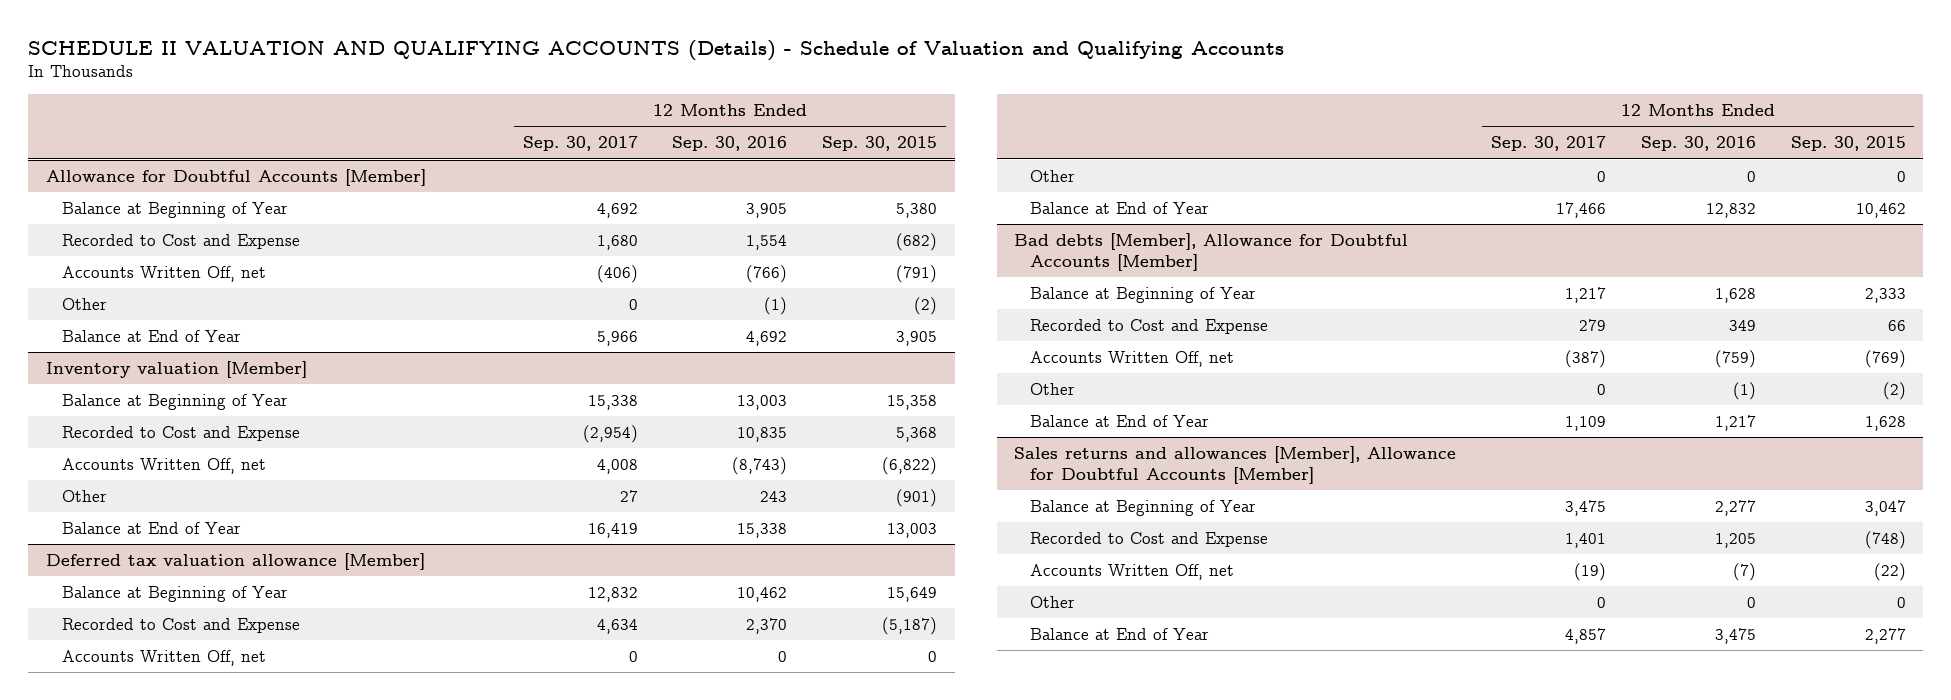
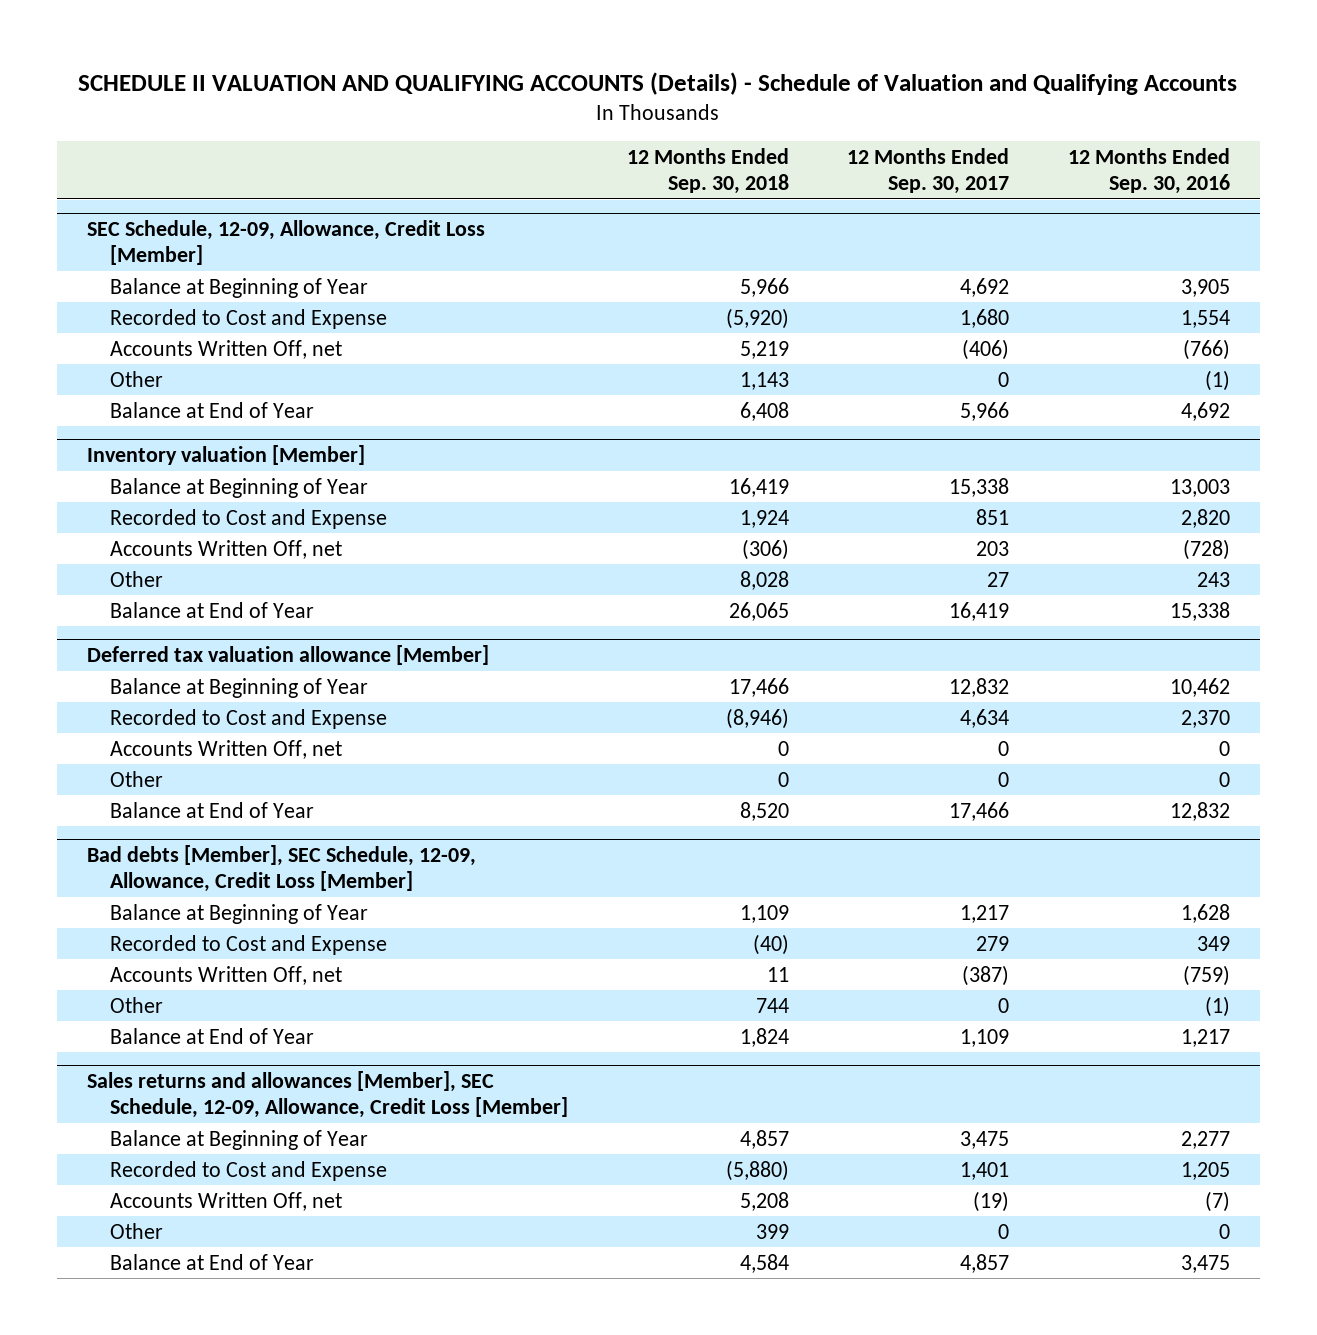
[822,136,938,152] Sep. 30, 2015 -> none
none -> [626,147,789,194] 12 Months Ended Sep. 30, 2018
[45,168,426,186] Allowance for Doubtful Accounts [Member] -> none
none -> [86,219,485,266] SEC Schedule, 12-09, Allowance, Credit Loss [Member]
[582,424,638,443] (2,954) -> [976,508,1010,525] 851
[737,426,788,442] 10,835 -> [1181,508,1231,528] 2,820
[596,458,638,474] 4,008 -> [976,540,1010,556] 203
[732,456,788,475] (8,743) -> [1183,538,1231,560] (728)
[1014,232,1409,271] Bad debts [Member], Allowance for Doubtful Accounts [Member] -> none
none -> [86,844,476,893] Bad debts [Member], SEC Schedule, 12-09, Allowance, Credit Loss [Member]
[1014,445,1457,484] Sales returns and allowances [Member], Allowance for Doubtful Accounts [Member] -> none
none -> [86,1070,568,1119] Sales returns and allowances [Member], SEC Schedule, 12-09, Allowance, Credit Loss [Member]

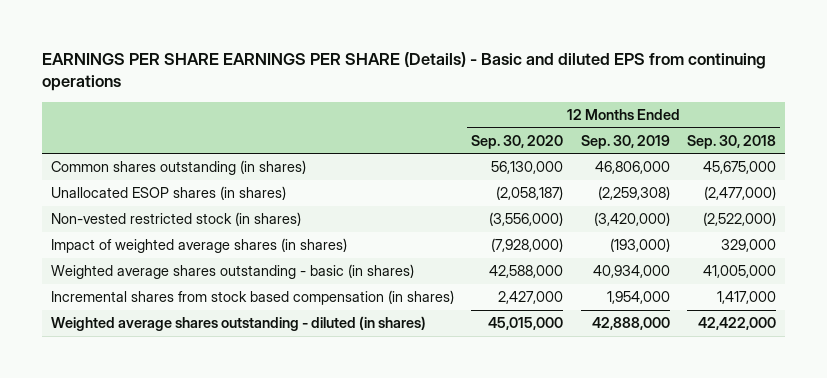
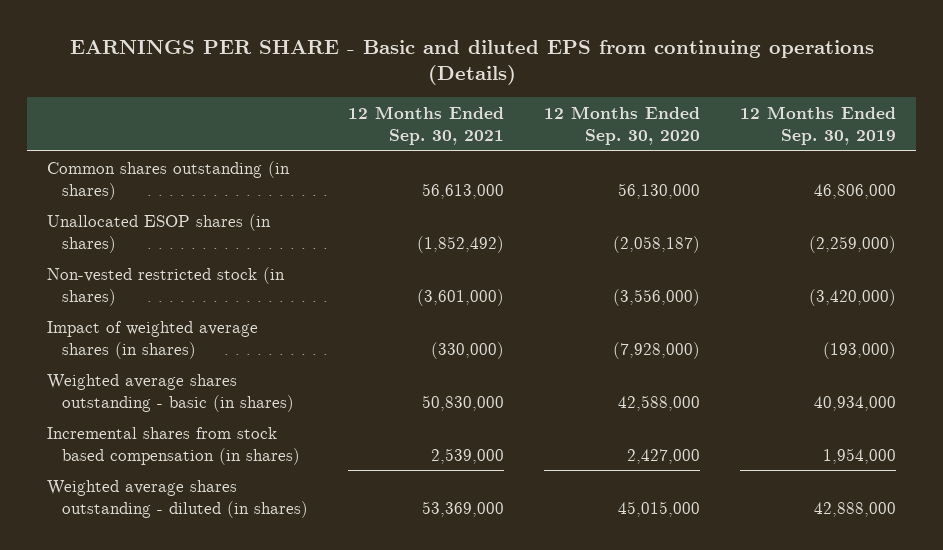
[42,51,767,92] EARNINGS PER SHARE EARNINGS PER SHARE (Details) - Basic and diluted EPS from continuing operations -> [69,39,874,86] EARNINGS PER SHARE - Basic and diluted EPS from continuing operations (Details)
[687,134,777,149] Sep. 30, 2018 -> none
none -> [347,105,504,145] 12 Months Ended Sep. 30, 2021
[597,186,670,201] (2,259,308) -> [809,235,897,253] (2,259,000)

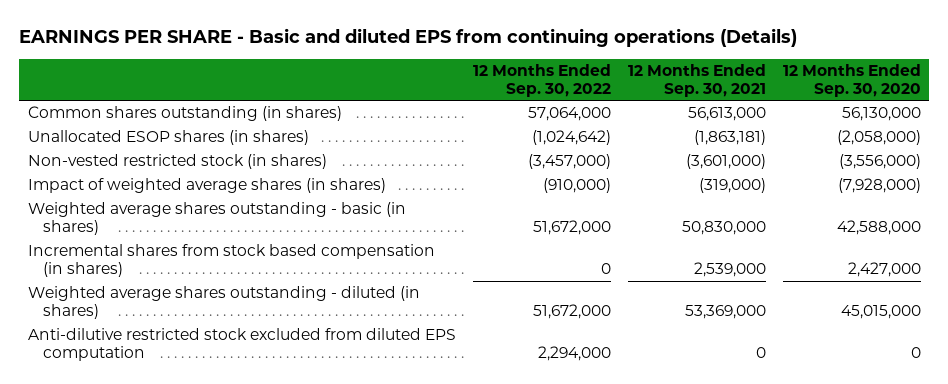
[740,105,897,145] 12 Months Ended Sep. 30, 2019 -> none
none -> [472,63,611,98] 12 Months Ended Sep. 30, 2022
[416,235,504,253] (1,852,492) -> [693,130,766,146] (1,863,181)
[613,235,701,253] (2,058,187) -> [836,130,921,146] (2,058,000)
[430,341,504,359] (330,000) -> [698,178,766,194] (319,000)
none -> [27,328,456,362] Anti-dilutive restricted stock excluded from diluted EPS computation

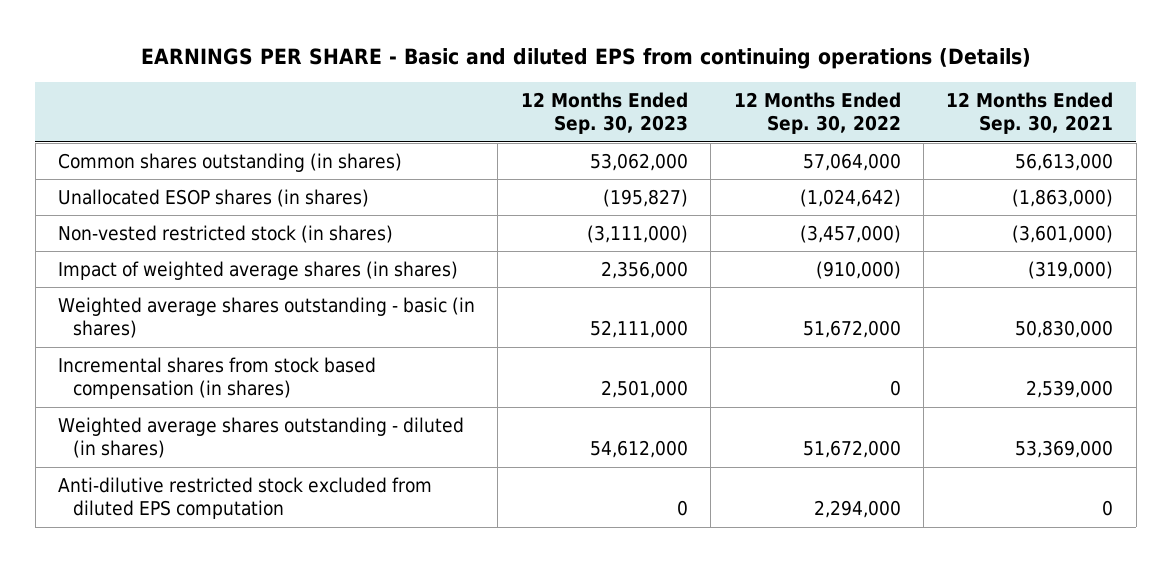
[782,63,921,98] 12 Months Ended Sep. 30, 2020 -> none
none -> [520,91,688,135] 12 Months Ended Sep. 30, 2023
[693,130,766,146] (1,863,181) -> [1012,188,1114,207] (1,863,000)

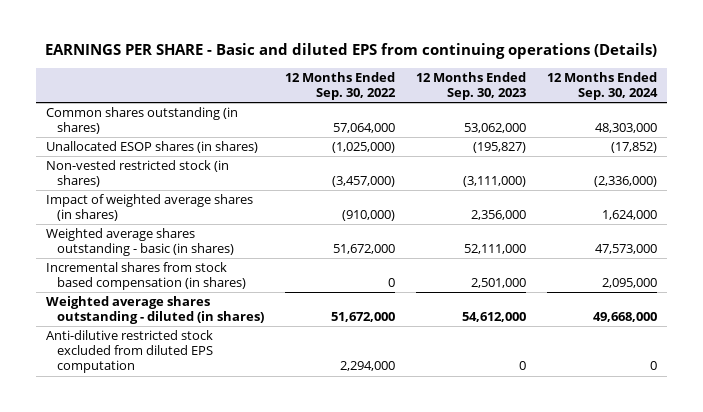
[946,91,1114,135] 12 Months Ended Sep. 30, 2021 -> none
none -> [546,71,658,100] 12 Months Ended Sep. 30, 2024
[799,188,901,207] (1,024,642) -> [331,141,395,153] (1,025,000)

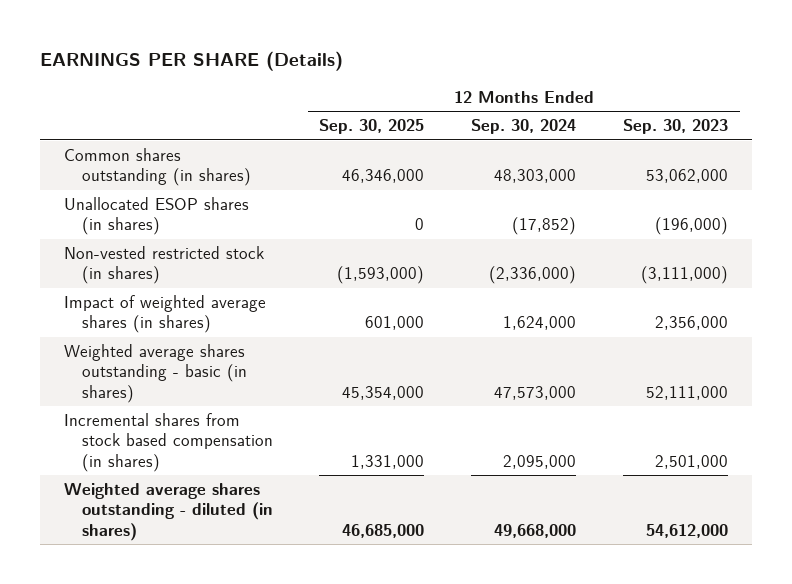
[45,43,658,60] EARNINGS PER SHARE - Basic and diluted EPS from continuing operations (Details) -> [40,50,344,71] EARNINGS PER SHARE (Details)
[284,71,396,100] 12 Months Ended Sep. 30, 2022 -> none
none -> [319,119,425,135] Sep. 30, 2025
[472,141,526,153] (195,827) -> [655,217,729,236] (196,000)
[46,329,214,374] Anti-dilutive restricted stock excluded from diluted EPS computation -> none

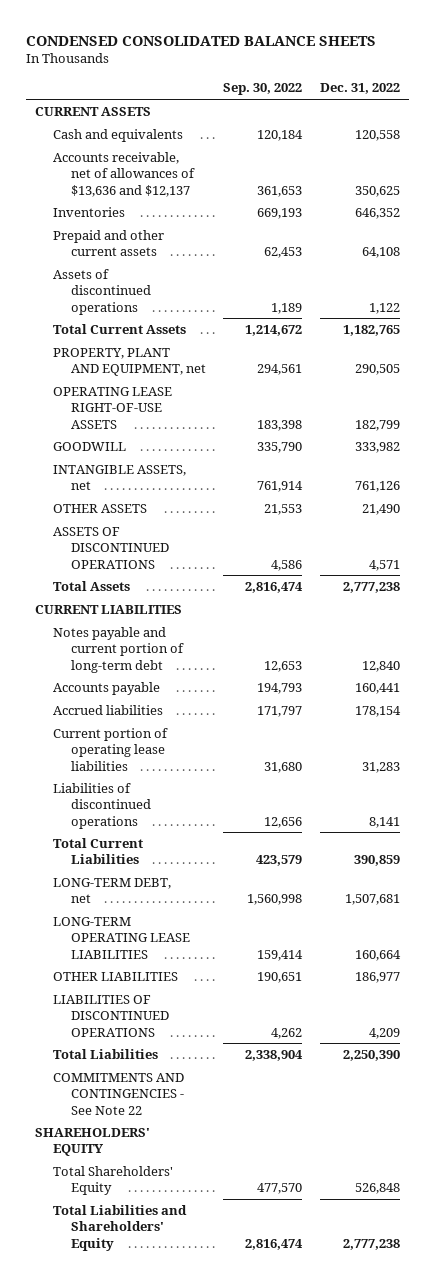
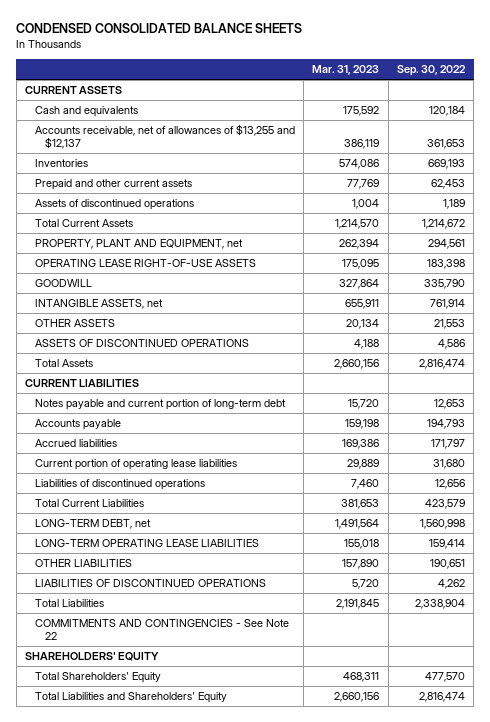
[319,83,400,95] Dec. 31, 2022 -> none
none -> [312,65,380,76] Mar. 31, 2023
[52,152,195,197] Accounts receivable, net of allowances of $13,636 and $12,137 -> [34,123,295,149] Accounts receivable, net of allowances of $13,255 and $12,137

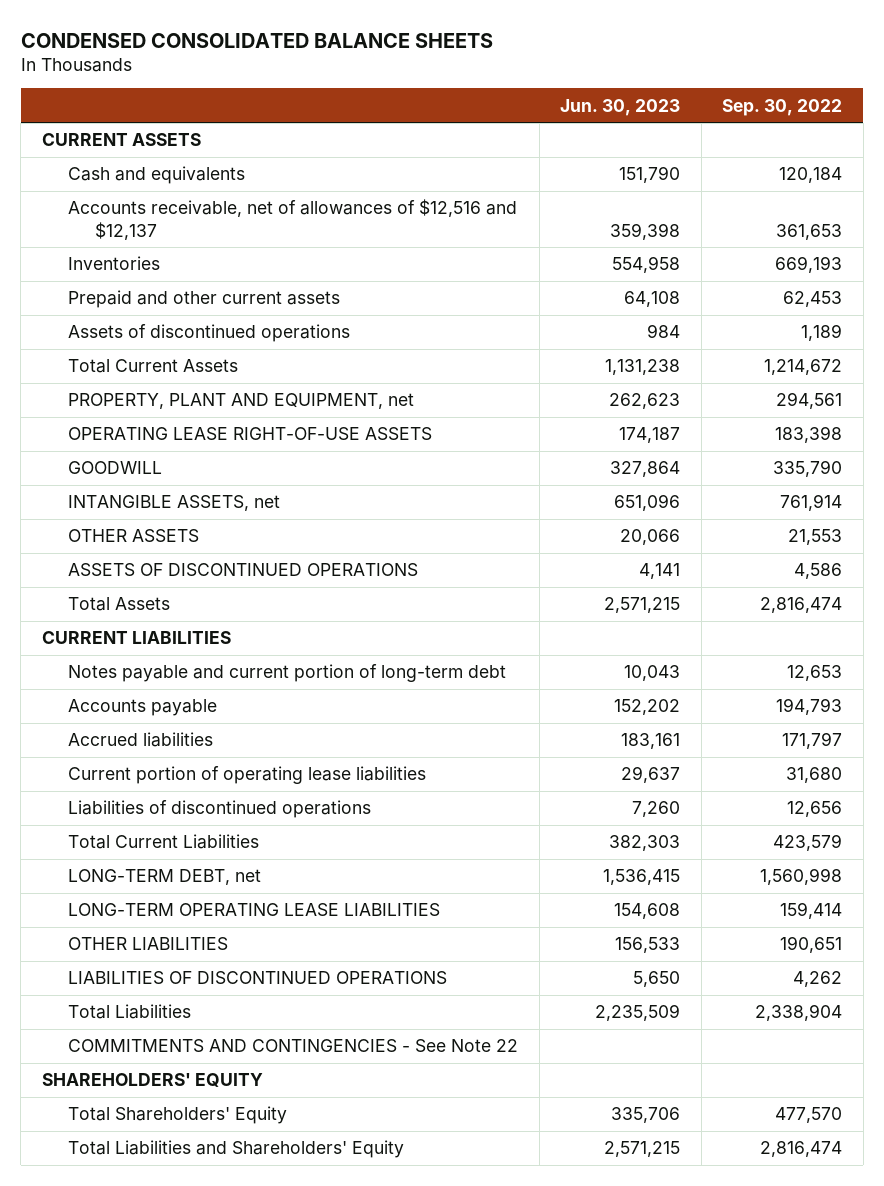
[312,65,380,76] Mar. 31, 2023 -> none
none -> [560,98,681,116] Jun. 30, 2023
[34,123,295,149] Accounts receivable, net of allowances of $13,255 and $12,137 -> [68,199,518,240] Accounts receivable, net of allowances of $12,516 and $12,137

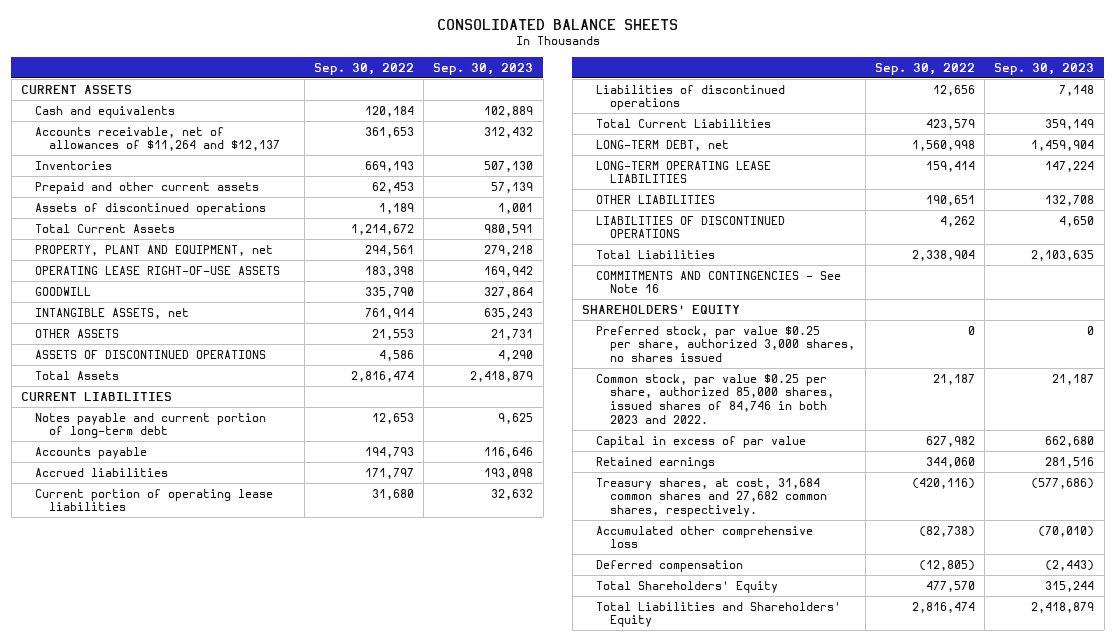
[20,32,493,48] CONDENSED CONSOLIDATED BALANCE SHEETS -> [436,18,678,30] CONSOLIDATED BALANCE SHEETS
[560,98,681,116] Jun. 30, 2023 -> none
none -> [433,62,534,75] Sep. 30, 2023
[68,199,518,240] Accounts receivable, net of allowances of $12,516 and $12,137 -> [35,126,281,152] Accounts receivable, net of allowances of $11,264 and $12,137
[68,1039,519,1053] COMMITMENTS AND CONTINGENCIES - See Note 22 -> [596,270,842,294] COMMITMENTS AND CONTINGENCIES - See Note 16
none -> [596,325,856,363] Preferred stock, par value $0.25 per share, authorized 3,000 shares, no shares issued
none -> [596,373,835,424] Common stock, par value $0.25 per share, authorized 85,000 shares, issued shares of 84,746 in both 2023 and 2022.
none -> [596,435,807,448] Capital in excess of par value
none -> [596,456,716,469] Retained earnings
none -> [596,477,828,518] Treasury shares, at cost, 31,684 common shares and 27,682 common shares, respectively.
none -> [596,525,814,549] Accumulated other comprehensive loss
none -> [596,559,744,572] Deferred compensation

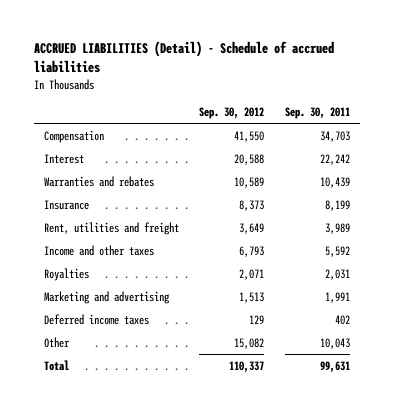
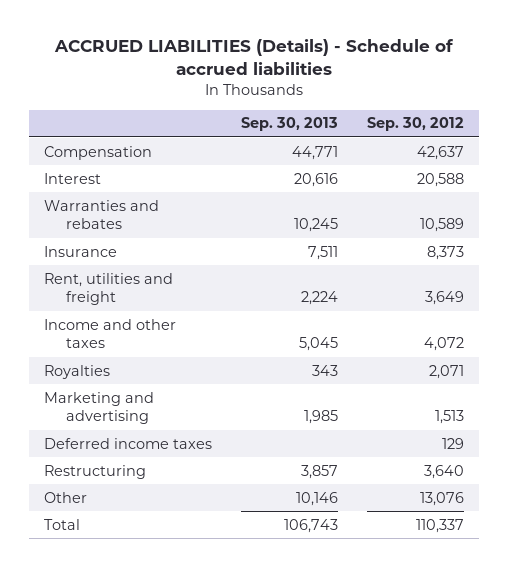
[34,40,335,73] ACCRUED LIABILITIES (Detail) - Schedule of accrued liabilities -> [53,39,454,75] ACCRUED LIABILITIES (Details) - Schedule of accrued liabilities
[284,107,350,120] Sep. 30, 2011 -> none
none -> [240,117,338,132] Sep. 30, 2013
[234,130,265,142] 41,550 -> [417,145,465,160] 42,637
[239,245,265,257] 6,793 -> [424,337,465,352] 4,072
none -> [43,464,146,479] Restructuring
[234,337,265,349] 15,082 -> [420,491,465,506] 13,076

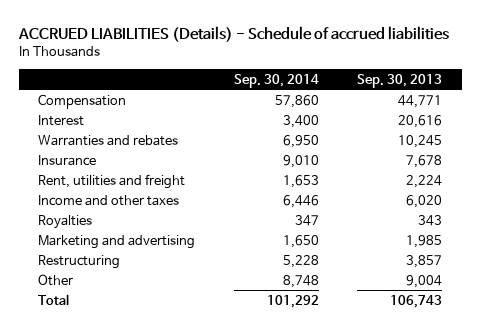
[367,117,465,132] Sep. 30, 2012 -> none
none -> [233,73,319,88] Sep. 30, 2014
[307,245,338,260] 7,511 -> [406,154,443,168] 7,678
[298,337,338,352] 5,045 -> [406,194,443,208] 6,020
[43,437,212,449] Deferred income taxes -> none
[295,491,338,506] 10,146 -> [406,274,443,288] 9,004

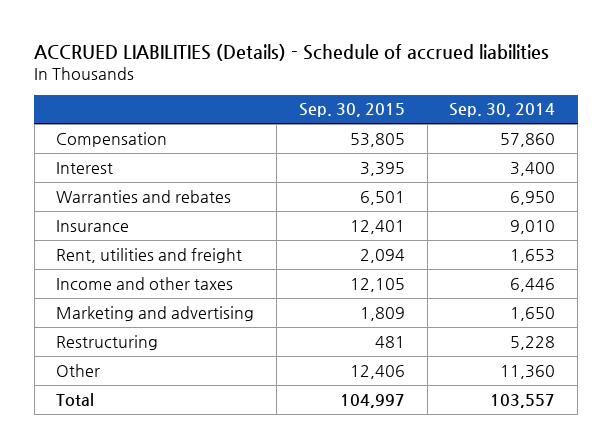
[357,73,443,88] Sep. 30, 2013 -> none
none -> [298,103,405,118] Sep. 30, 2015
[38,214,93,229] Royalties -> none
[282,274,319,288] 8,748 -> [500,364,556,379] 11,360
[266,294,319,308] 101,292 -> [490,393,556,408] 103,557

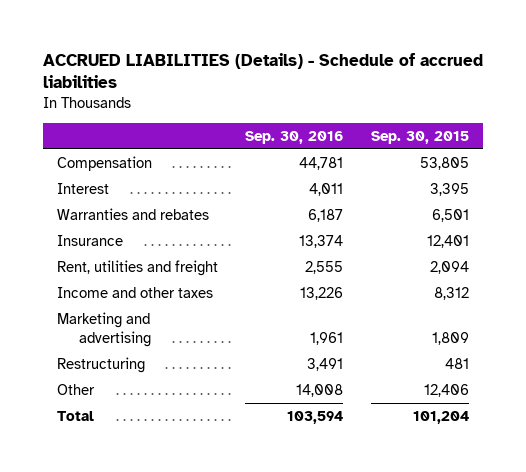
[449,103,556,118] Sep. 30, 2014 -> none
none -> [245,130,344,144] Sep. 30, 2016
[349,277,405,292] 12,105 -> [434,286,470,300] 8,312
[339,393,405,408] 104,997 -> [413,410,470,424] 101,204

